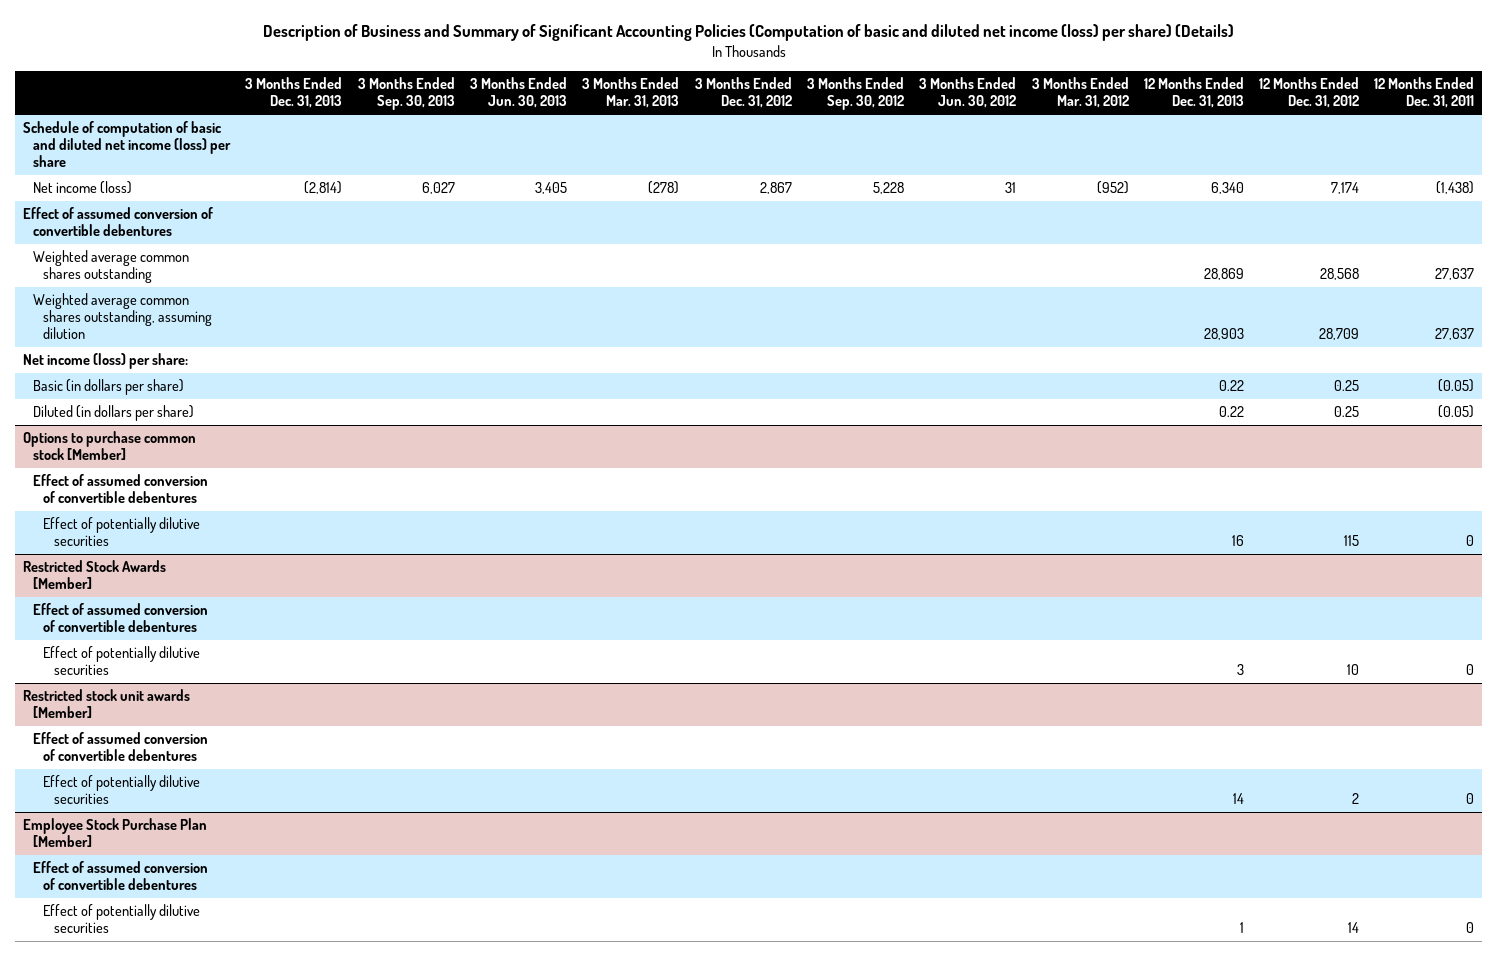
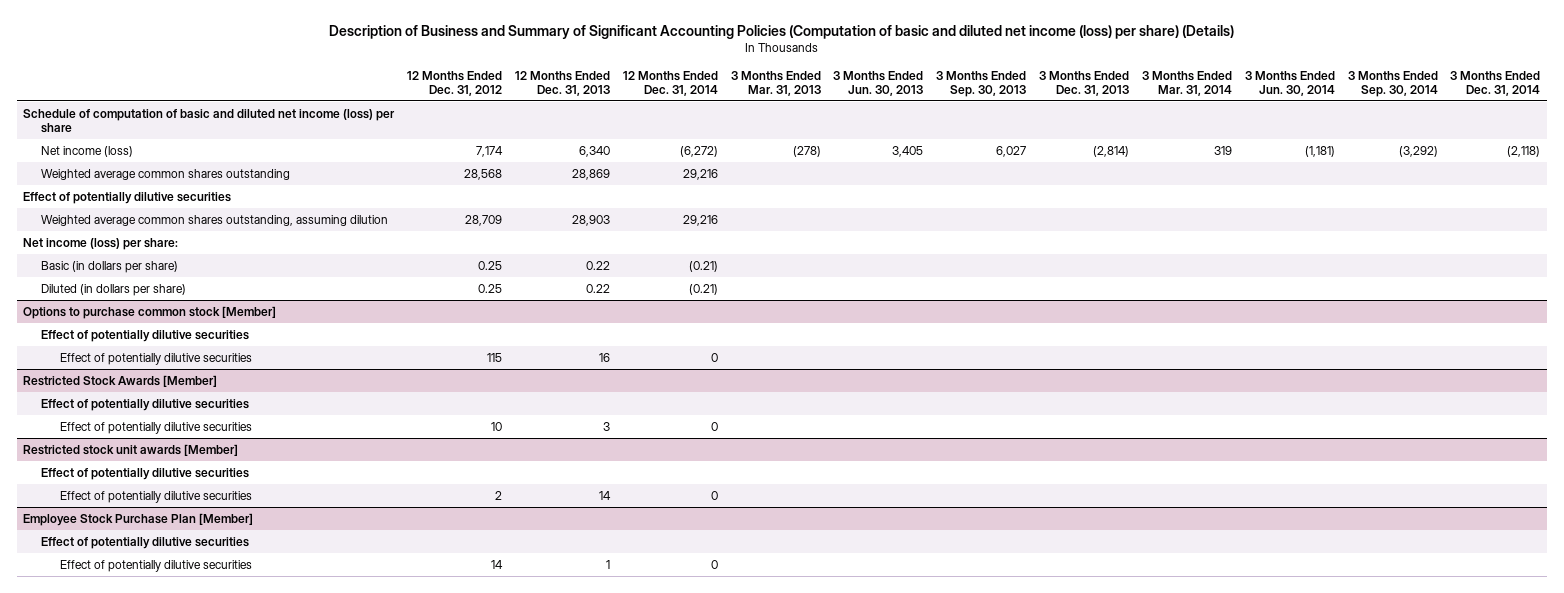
[694,77,792,109] 3 Months Ended Dec. 31, 2012 -> none
[806,77,904,111] 3 Months Ended Sep. 30, 2012 -> none
[919,77,1017,109] 3 Months Ended Jun. 30, 2012 -> none
[1031,77,1129,109] 3 Months Ended Mar. 31, 2012 -> none
[1374,77,1475,109] 12 Months Ended Dec. 31, 2011 -> none
none -> [622,70,718,97] 12 Months Ended Dec. 31, 2014
none -> [1141,70,1232,97] 3 Months Ended Mar. 31, 2014
none -> [1244,70,1335,97] 3 Months Ended Jun. 30, 2014
none -> [1347,70,1438,98] 3 Months Ended Sep. 30, 2014
none -> [1450,70,1541,97] 3 Months Ended Dec. 31, 2014
[22,207,213,237] Effect of assumed conversion of convertible debentures -> none
none -> [23,191,232,204] Effect of potentially dilutive securities
[33,474,209,504] Effect of assumed conversion of convertible debentures -> [41,329,250,342] Effect of potentially dilutive securities
[33,603,209,633] Effect of assumed conversion of convertible debentures -> [41,398,250,411] Effect of potentially dilutive securities
[33,732,209,762] Effect of assumed conversion of convertible debentures -> [41,467,250,480] Effect of potentially dilutive securities
[33,861,209,891] Effect of assumed conversion of convertible debentures -> [41,536,250,549] Effect of potentially dilutive securities

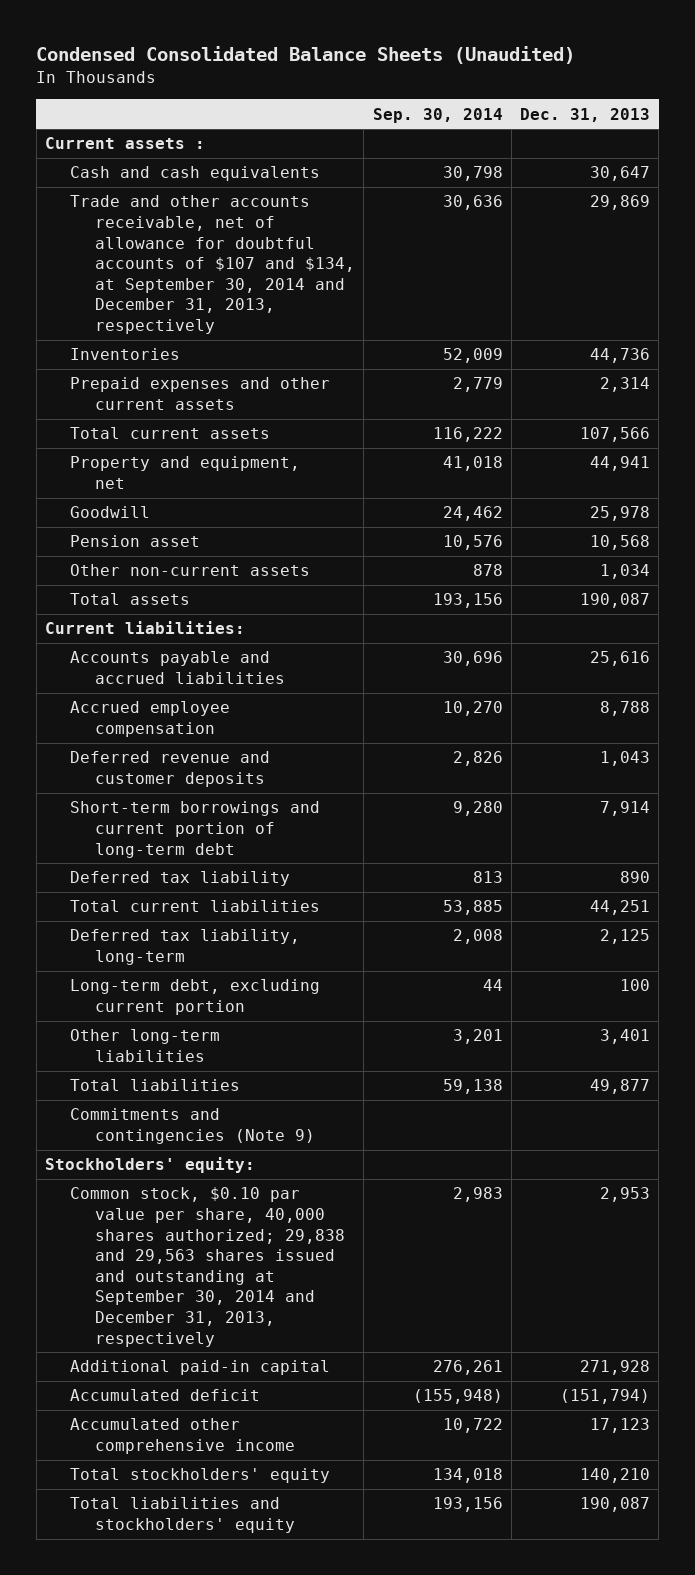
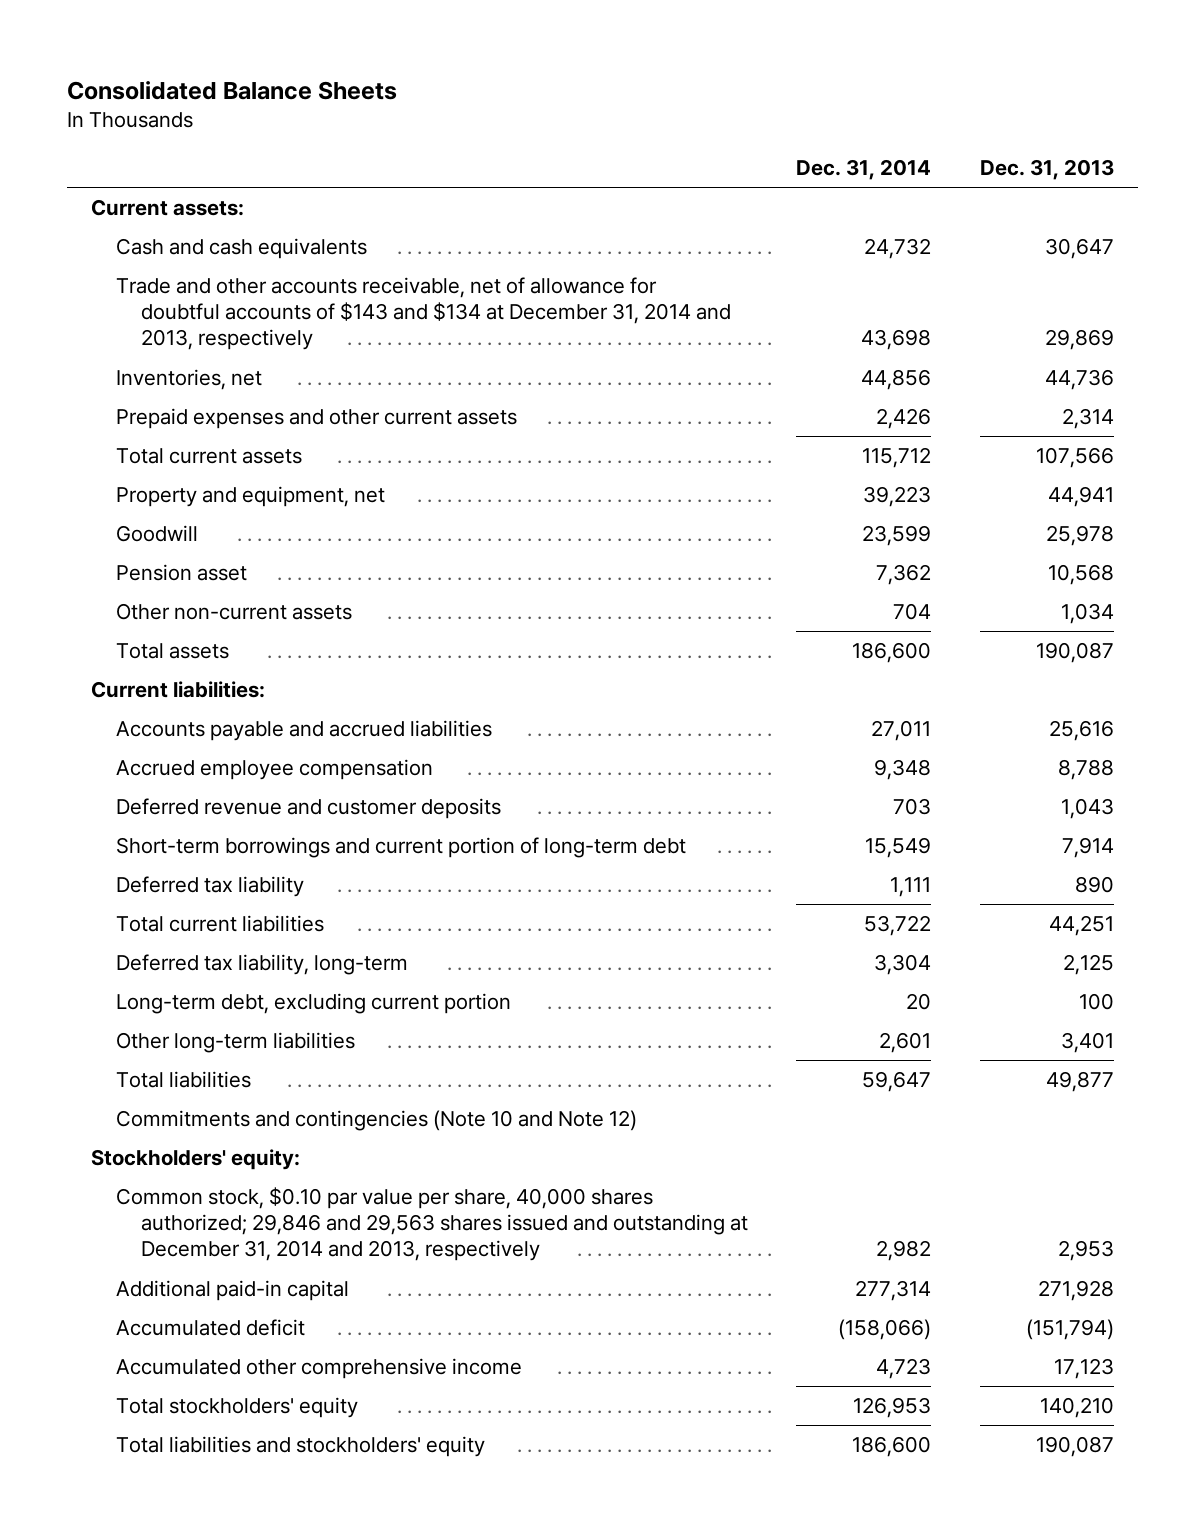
[36,46,576,65] Condensed Consolidated Balance Sheets (Unaudited) -> [66,80,397,100] Consolidated Balance Sheets
[372,107,503,123] Sep. 30, 2014 -> none
none -> [796,159,932,181] Dec. 31, 2014
[44,137,205,150] Current assets : -> [90,199,244,217] Current assets:
[69,195,356,335] Trade and other accounts receivable, net of allowance for doubtful accounts of $107 and $134, at September 30, 2014 and December 31, 2013, respectively -> [115,277,731,351] Trade and other accounts receivable, net of allowance for doubtful accounts of $143 and $134 at December 31, 2014 and 2013, respectively
[69,348,180,361] Inventories -> [115,369,262,391] Inventories, net
[69,1108,316,1145] Commitments and contingencies (Note 9) -> [115,1110,637,1132] Commitments and contingencies (Note 10 and Note 12)
[69,1187,346,1347] Common stock, $0.10 par value per share, 40,000 shares authorized; 29,838 and 29,563 shares issued and outstanding at September 30, 2014 and December 31, 2013, respectively -> [115,1187,748,1262] Common stock, $0.10 par value per share, 40,000 shares authorized; 29,846 and 29,563 shares issued and outstanding at December 31, 2014 and 2013, respectively

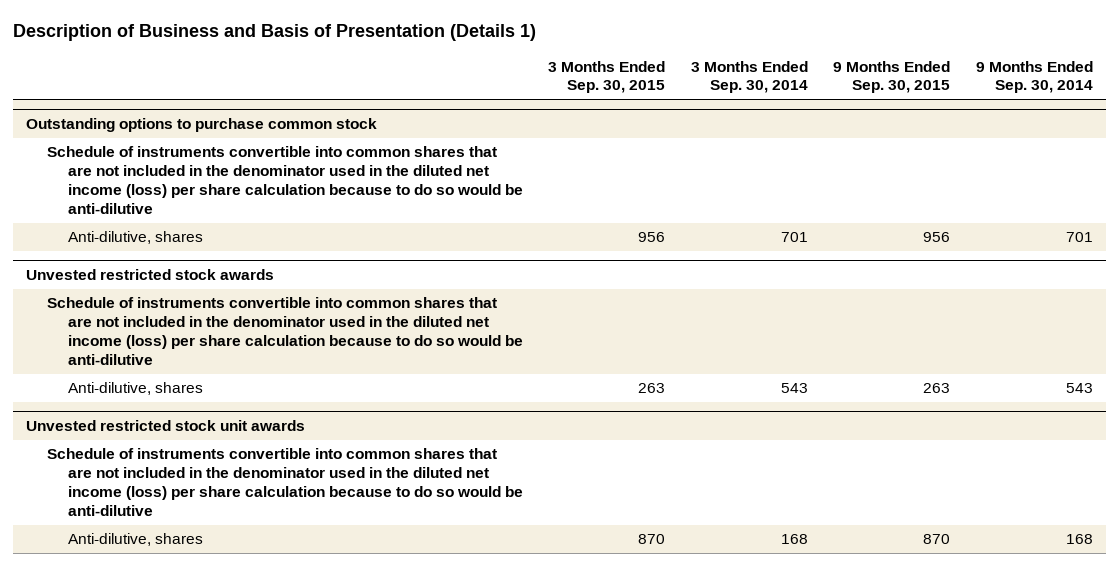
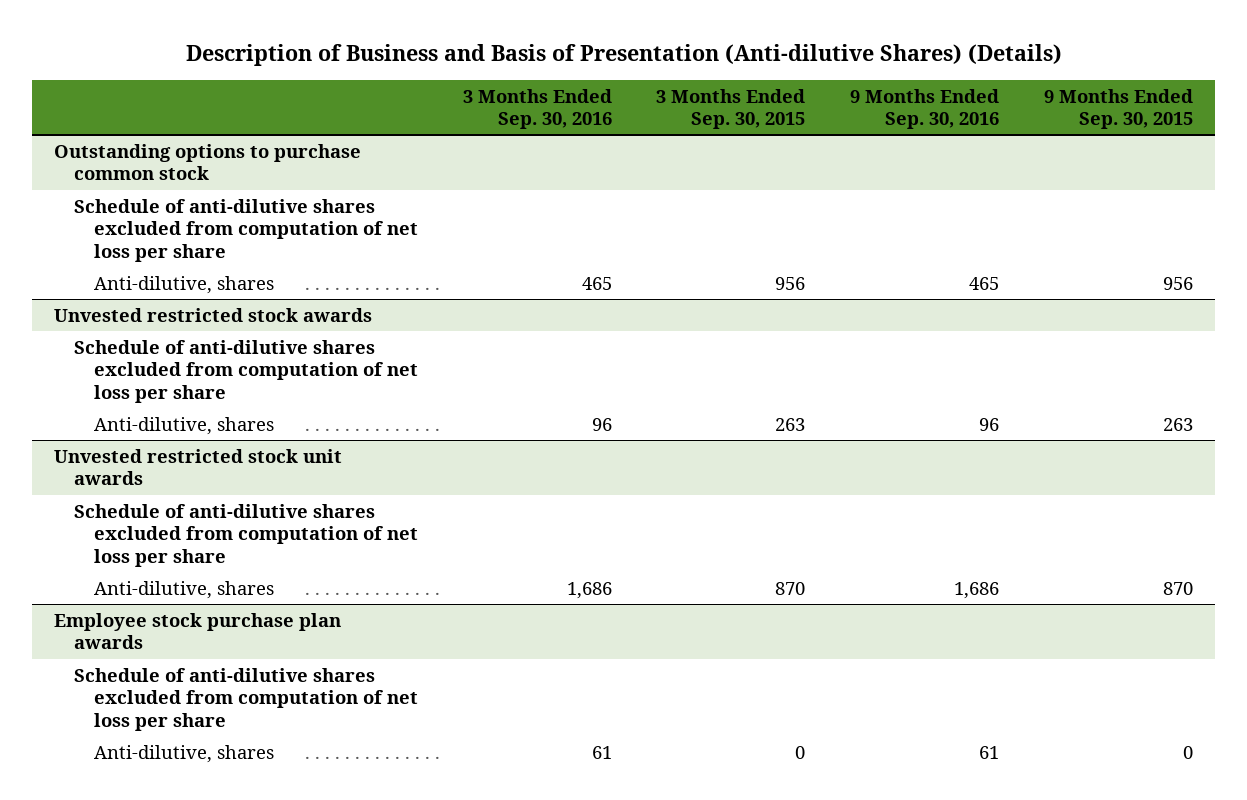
[12,23,536,41] Description of Business and Basis of Presentation (Details 1) -> [185,44,1062,67] Description of Business and Basis of Presentation (Anti-dilutive Shares) (Details)
[690,60,808,94] 3 Months Ended Sep. 30, 2014 -> none
[975,60,1093,94] 9 Months Ended Sep. 30, 2014 -> none
none -> [462,88,612,130] 3 Months Ended Sep. 30, 2016
none -> [850,88,1000,130] 9 Months Ended Sep. 30, 2016
[46,146,523,215] Schedule of instruments convertible into common shares that are not included in the denominator used in the diluted net income (loss) per share calculation because to do so would be anti-dilutive -> [74,198,419,262] Schedule of anti-dilutive shares excluded from computation of net loss per share
[46,297,523,366] Schedule of instruments convertible into common shares that are not included in the denominator used in the diluted net income (loss) per share calculation because to do so would be anti-dilutive -> [74,339,419,403] Schedule of anti-dilutive shares excluded from computation of net loss per share
[46,448,523,517] Schedule of instruments convertible into common shares that are not included in the denominator used in the diluted net income (loss) per share calculation because to do so would be anti-dilutive -> [74,503,419,567] Schedule of anti-dilutive shares excluded from computation of net loss per share
none -> [54,612,342,650] Employee stock purchase plan awards
none -> [74,667,419,731] Schedule of anti-dilutive shares excluded from computation of net loss per share
none -> [94,744,275,763] Anti-dilutive, shares

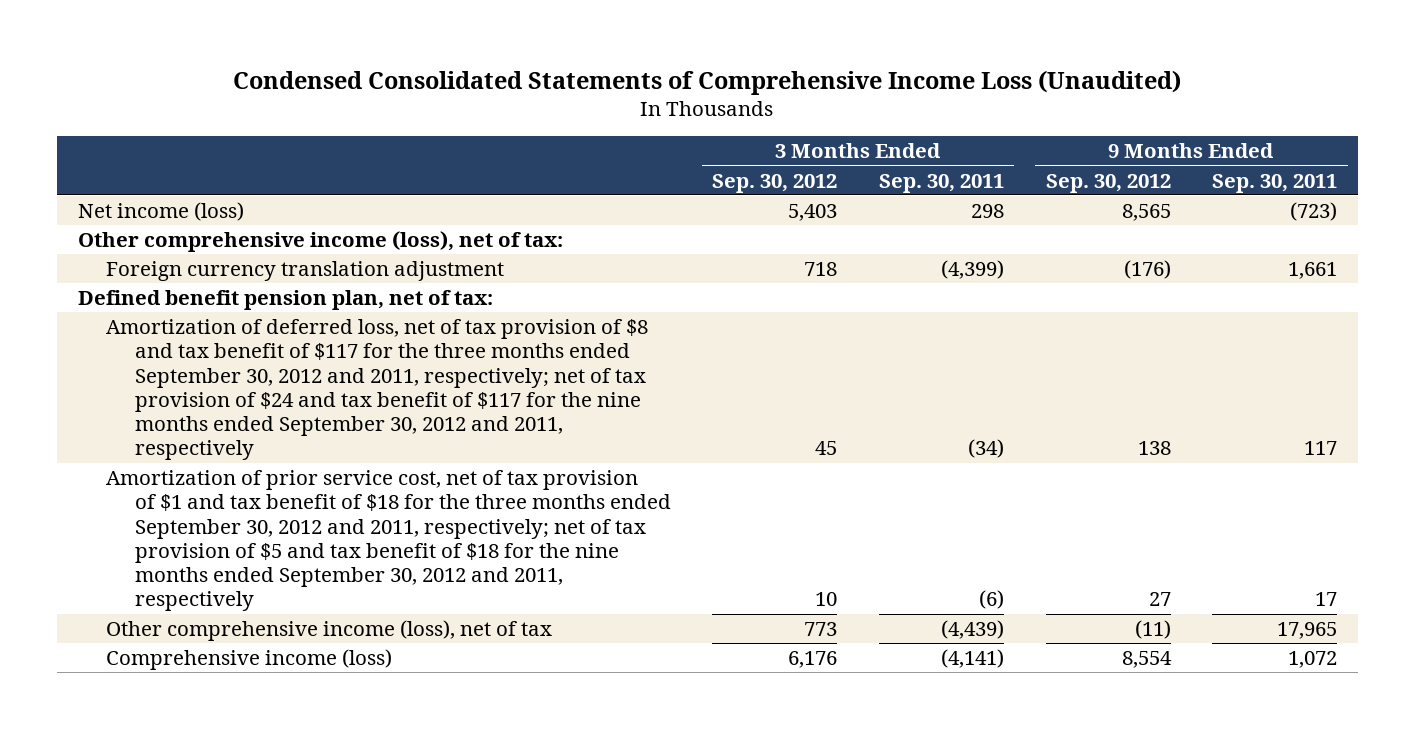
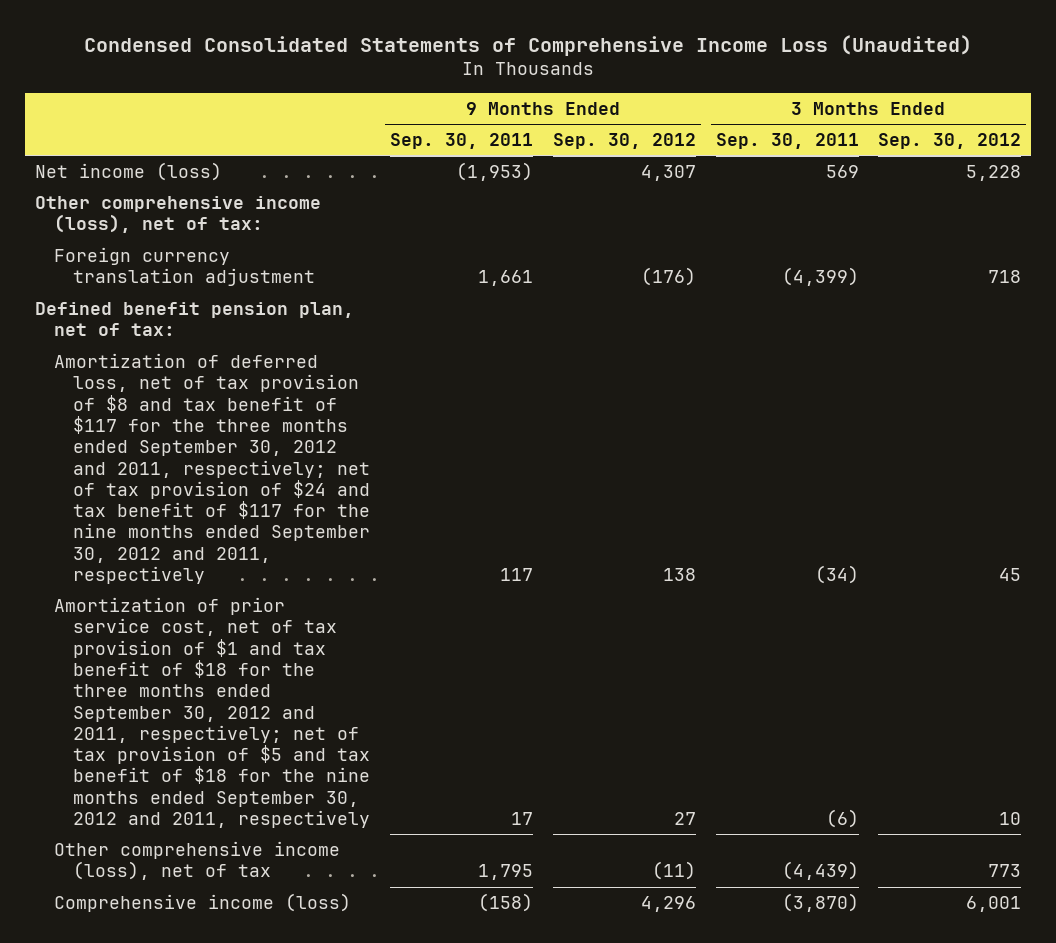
[788,203,838,221] 5,403 -> [966,164,1022,181] 5,228
[971,203,1005,218] 298 -> [825,164,859,178] 569
[1121,203,1171,221] 8,565 -> [640,164,696,181] 4,307
[1290,201,1338,221] (723) -> [455,161,533,181] (1,953)
[1277,621,1338,639] 17,965 -> [477,864,533,881] 1,795
[788,650,838,668] 6,176 -> [966,895,1022,912] 6,001
[941,648,1005,668] (4,141) -> [781,892,859,912] (3,870)
[1121,650,1172,668] 8,554 -> [640,895,696,912] 4,296
[1288,650,1338,668] 1,072 -> [477,892,533,912] (158)

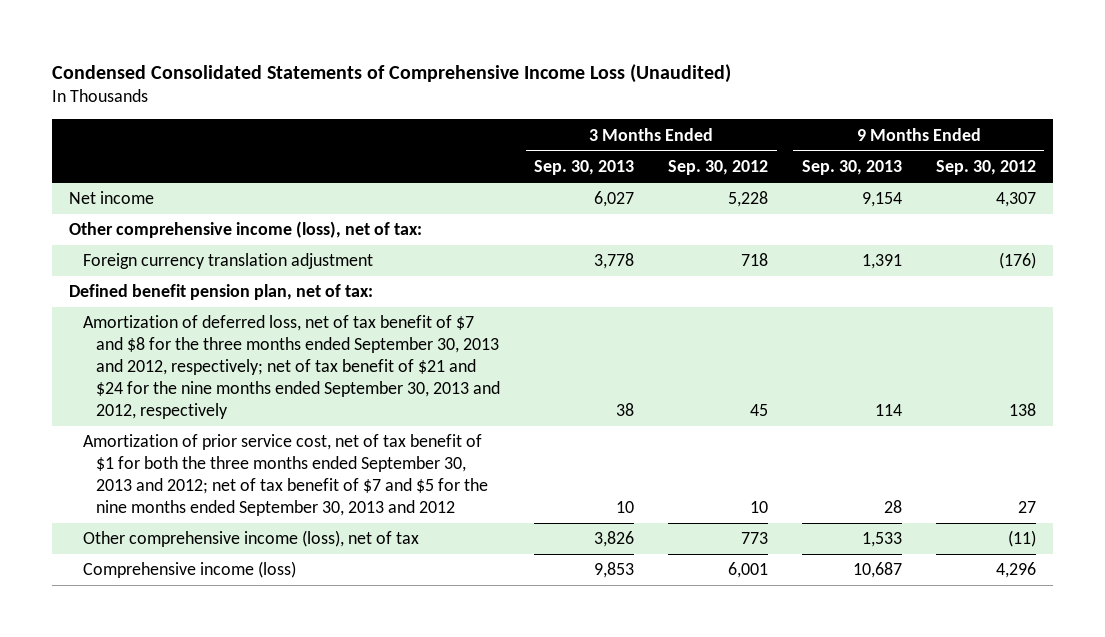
[389,133,533,150] Sep. 30, 2011 -> none
[715,133,859,150] Sep. 30, 2011 -> none
none -> [534,159,635,175] Sep. 30, 2013
none -> [801,159,902,175] Sep. 30, 2013
[34,161,222,181] Net income (loss) -> [68,191,154,205] Net income
[53,352,371,585] Amortization of deferred loss, net of tax provision of $8 and tax benefit of $117 for the three months ended September 30, 2012 and 2011, respectively; net of tax provision of $24 and tax benefit of $117 for the nine months ended September 30, 2012 and 2011, respectively -> [82,315,501,420] Amortization of deferred loss, net of tax benefit of $7 and $8 for the three months ended September 30, 2013 and 2012, respectively; net of tax benefit of $21 and $24 for the nine months ended September 30, 2013 and 2012, respectively
[53,596,371,829] Amortization of prior service cost, net of tax provision of $1 and tax benefit of $18 for the three months ended September 30, 2012 and 2011, respectively; net of tax provision of $5 and tax benefit of $18 for the nine months ended September 30, 2012 and 2011, respectively -> [82,434,489,517] Amortization of prior service cost, net of tax benefit of $1 for both the three months ended September 30, 2013 and 2012; net of tax benefit of $7 and $5 for the nine months ended September 30, 2013 and 2012

